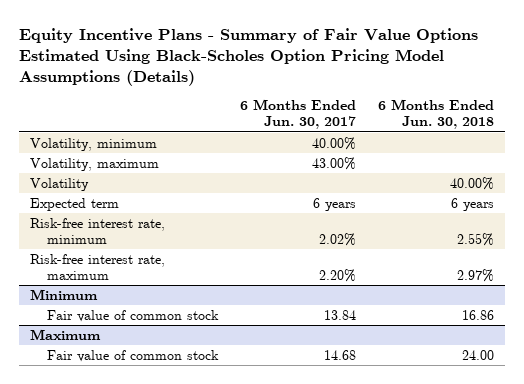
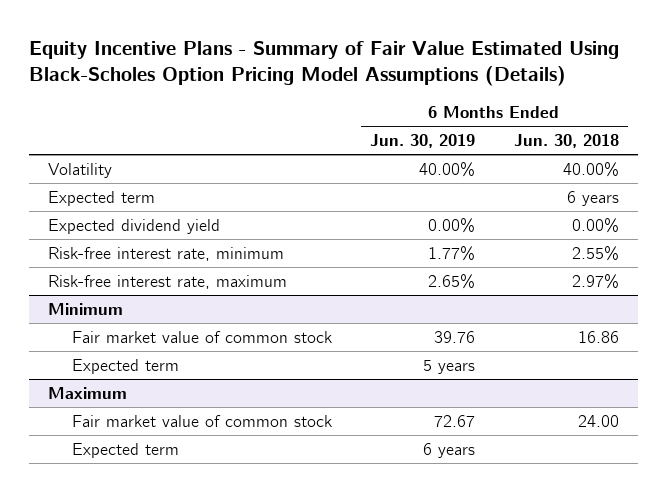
[19,28,479,86] Equity Incentive Plans - Summary of Fair Value Options Estimated Using Black-Scholes Option Pricing Model Assumptions (Details) -> [29,41,620,87] Equity Incentive Plans - Summary of Fair Value Estimated Using Black-Scholes Option Pricing Model Assumptions (Details)
[240,99,357,130] 6 Months Ended Jun. 30, 2017 -> none
none -> [370,134,476,149] Jun. 30, 2019
[30,137,158,151] Volatility, minimum -> none
[30,157,160,171] Volatility, maximum -> none
none -> [48,218,221,234] Expected dividend yield
[47,309,220,322] Fair value of common stock -> [72,330,333,343] Fair market value of common stock
none -> [72,358,180,374] Expected term
[47,349,220,362] Fair value of common stock -> [72,414,333,427] Fair market value of common stock
none -> [72,442,180,458] Expected term

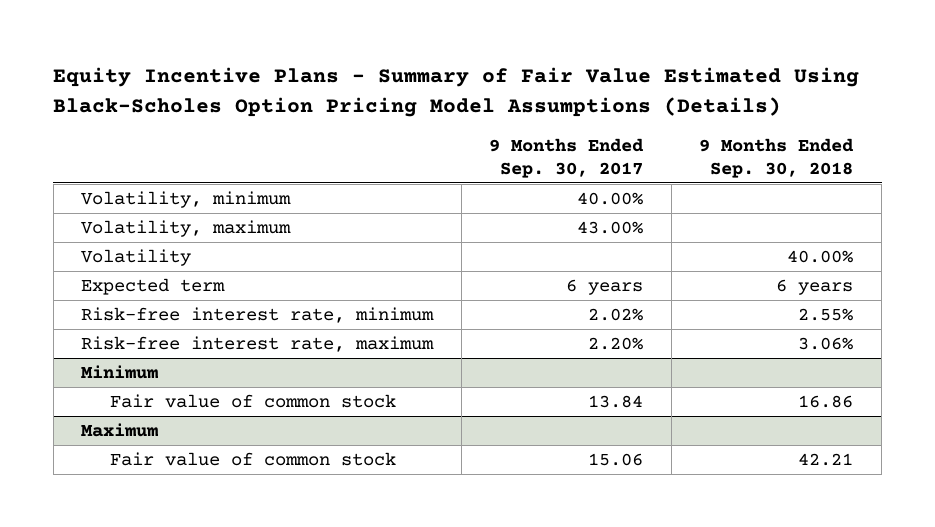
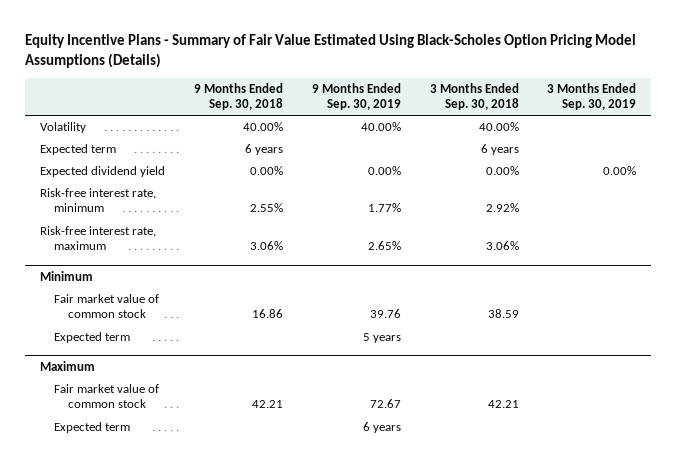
[489,137,645,178] 9 Months Ended Sep. 30, 2017 -> none
none -> [311,83,401,111] 9 Months Ended Sep. 30, 2019
none -> [429,83,519,111] 3 Months Ended Sep. 30, 2018
none -> [547,83,637,111] 3 Months Ended Sep. 30, 2019
[81,191,292,209] Volatility, minimum -> none
[81,220,292,238] Volatility, maximum -> none
none -> [39,166,165,178] Expected dividend yield
[110,394,397,409] Fair value of common stock -> [54,294,160,319] Fair market value of common stock
none -> [54,332,131,344] Expected term
[110,452,397,467] Fair value of common stock -> [54,384,160,409] Fair market value of common stock
none -> [54,422,131,434] Expected term

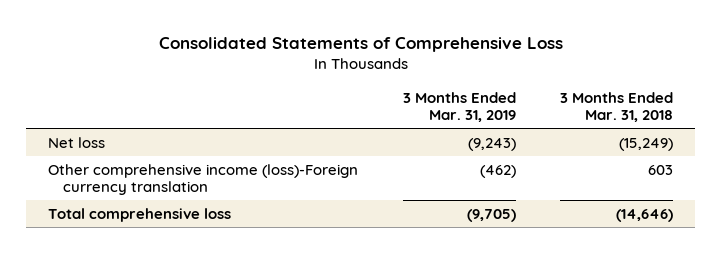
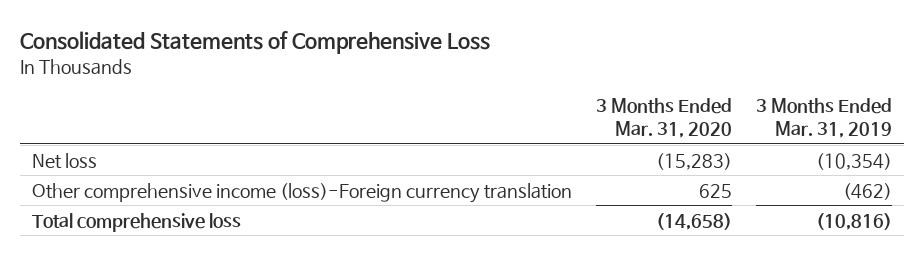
[559,91,673,122] 3 Months Ended Mar. 31, 2018 -> none
none -> [595,98,732,138] 3 Months Ended Mar. 31, 2020
[467,137,516,151] (9,243) -> [815,152,892,170] (10,354)
[466,208,516,222] (9,705) -> [815,212,892,230] (10,816)

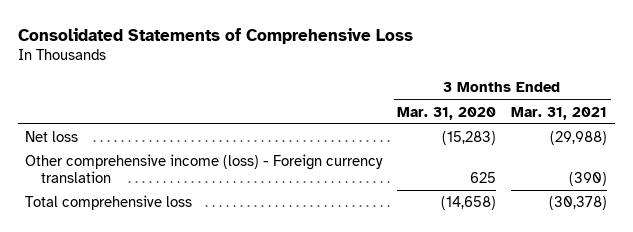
[755,98,892,138] 3 Months Ended Mar. 31, 2019 -> none
none -> [511,106,608,120] Mar. 31, 2021
[31,182,572,203] Other comprehensive income (loss)-Foreign currency translation -> [25,154,384,184] Other comprehensive income (loss) - Foreign currency translation

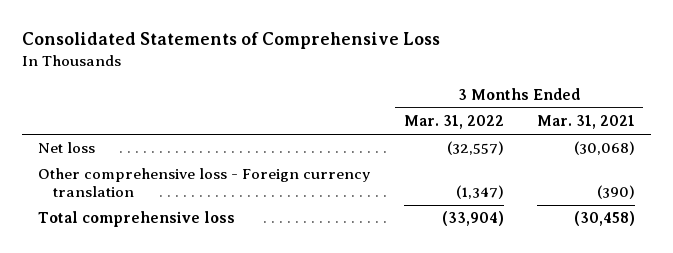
[397,106,497,120] Mar. 31, 2020 -> none
none -> [403,115,504,130] Mar. 31, 2022
[550,131,608,146] (29,988) -> [573,141,635,156] (30,068)
[25,154,384,184] Other comprehensive income (loss) - Foreign currency translation -> [38,168,371,198] Other comprehensive loss - Foreign currency translation
[549,196,608,211] (30,378) -> [573,211,635,227] (30,458)

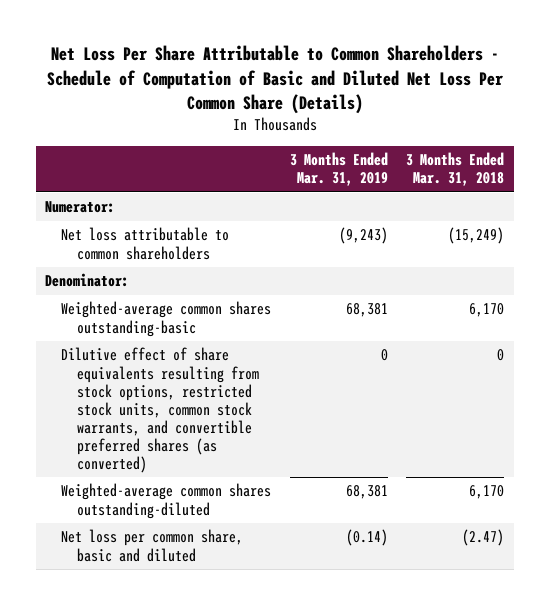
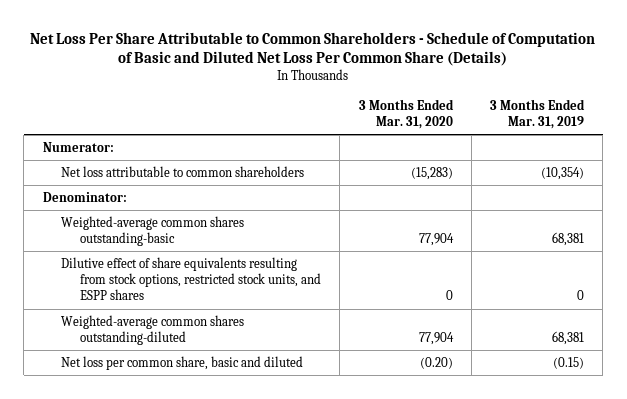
[406,152,505,187] 3 Months Ended Mar. 31, 2018 -> none
none -> [358,99,454,130] 3 Months Ended Mar. 31, 2020
[338,227,388,245] (9,243) -> [541,166,585,180] (10,354)
[60,347,259,473] Dilutive effect of share equivalents resulting from stock options, restricted stock units, common stock warrants, and convertible preferred shares (as converted) -> [61,256,322,301] Dilutive effect of share equivalents resulting from stock options, restricted stock units, and ESPP shares
[345,529,388,547] (0.14) -> [553,356,585,369] (0.15)

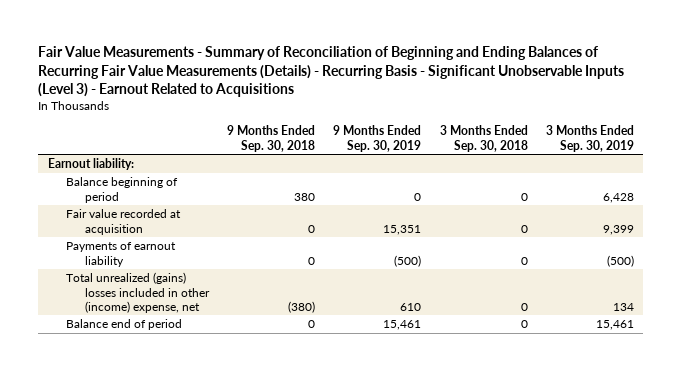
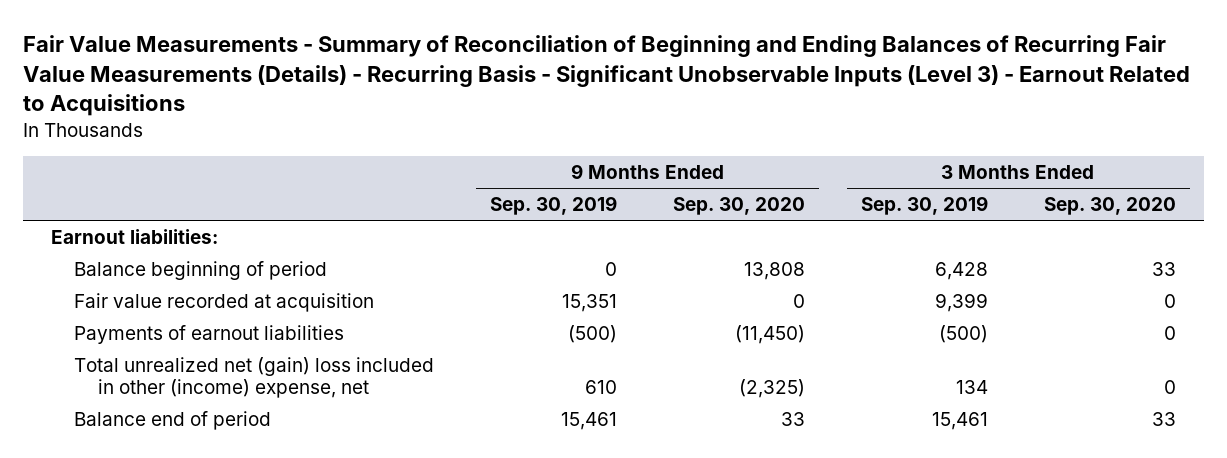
[227,125,316,152] 9 Months Ended Sep. 30, 2018 -> none
[439,125,528,152] 3 Months Ended Sep. 30, 2018 -> none
none -> [673,197,806,216] Sep. 30, 2020
none -> [1043,197,1176,216] Sep. 30, 2020
[47,158,134,171] Earnout liability: -> [50,229,218,245] Earnout liabilities:
[66,242,177,267] Payments of earnout liability -> [74,325,345,345] Payments of earnout liabilities
[66,272,210,314] Total unrealized (gains) losses included in other (income) expense, net -> [74,357,435,398] Total unrealized net (gain) loss included in other (income) expense, net

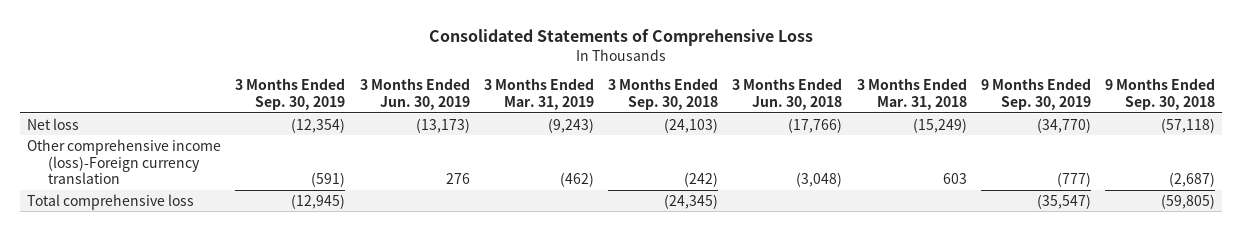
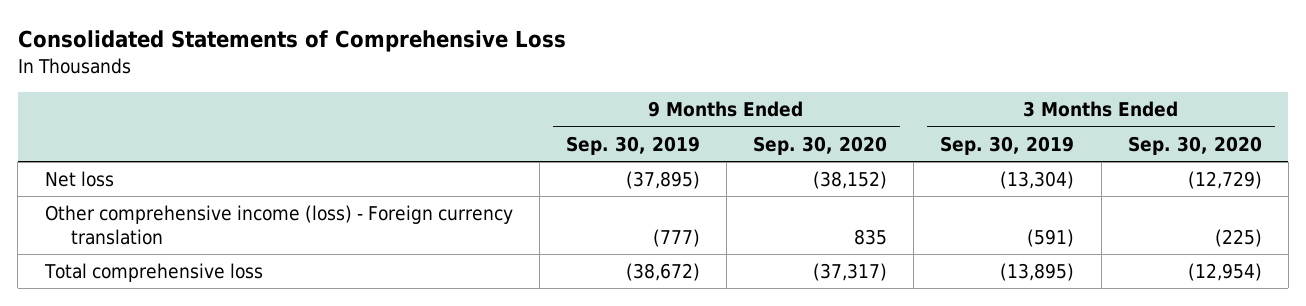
[359,78,470,111] 3 Months Ended Jun. 30, 2019 -> none
[483,78,594,111] 3 Months Ended Mar. 31, 2019 -> none
[608,78,719,111] 3 Months Ended Sep. 30, 2018 -> none
[732,78,843,111] 3 Months Ended Jun. 30, 2018 -> none
[856,78,967,111] 3 Months Ended Mar. 31, 2018 -> none
[1105,78,1216,111] 9 Months Ended Sep. 30, 2018 -> none
none -> [753,135,888,155] Sep. 30, 2020
none -> [1127,135,1262,155] Sep. 30, 2020
[291,117,346,133] (12,354) -> [1000,171,1075,190] (13,304)
[1036,117,1091,133] (34,770) -> [625,171,700,190] (37,895)
[26,138,221,185] Other comprehensive income (loss)-Foreign currency translation -> [44,205,513,245] Other comprehensive income (loss) - Foreign currency translation
[291,193,346,209] (12,945) -> [1000,263,1075,282] (13,895)
[1036,193,1091,209] (35,547) -> [625,263,700,282] (38,672)

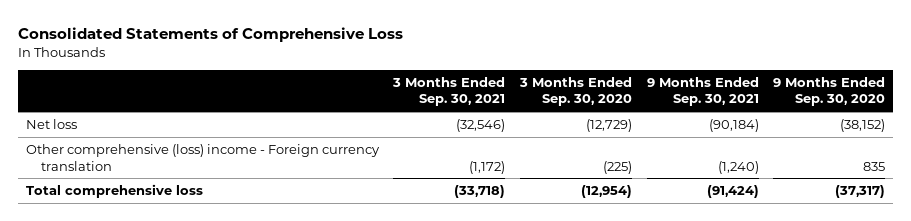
[565,135,700,155] Sep. 30, 2019 -> none
[940,135,1075,155] Sep. 30, 2019 -> none
none -> [392,76,506,107] 3 Months Ended Sep. 30, 2021
none -> [646,76,759,107] 9 Months Ended Sep. 30, 2021
[44,205,513,245] Other comprehensive income (loss) - Foreign currency translation -> [25,143,380,171] Other comprehensive (loss) income - Foreign currency translation

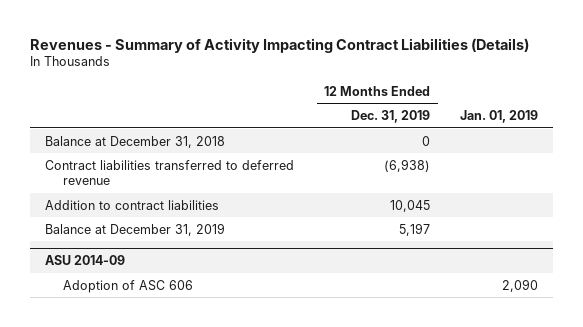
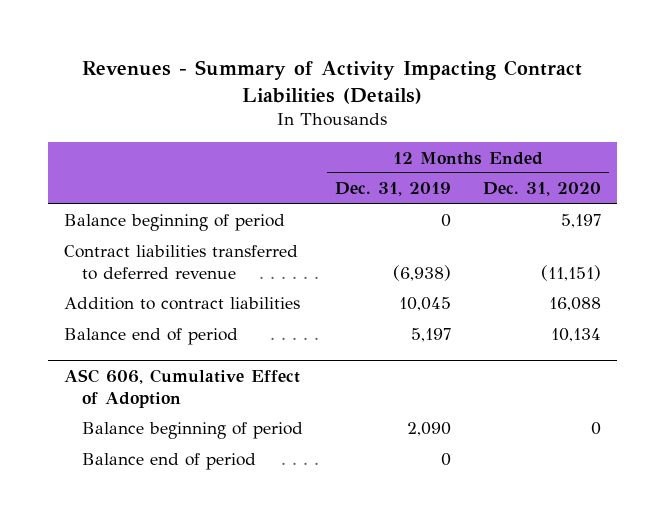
[460,109,539,123] Jan. 01, 2019 -> none
none -> [482,182,601,197] Dec. 31, 2020
[45,135,226,148] Balance at December 31, 2018 -> [63,214,285,232] Balance beginning of period
[45,255,126,266] ASU 2014-09 -> none
[62,279,193,293] Adoption of ASC 606 -> none
[45,222,226,236] Balance at December 31, 2019 -> [63,328,238,346] Balance end of period
none -> [63,369,300,408] ASC 606, Cumulative Effect of Adoption
none -> [82,422,304,440] Balance beginning of period
none -> [82,453,257,471] Balance end of period

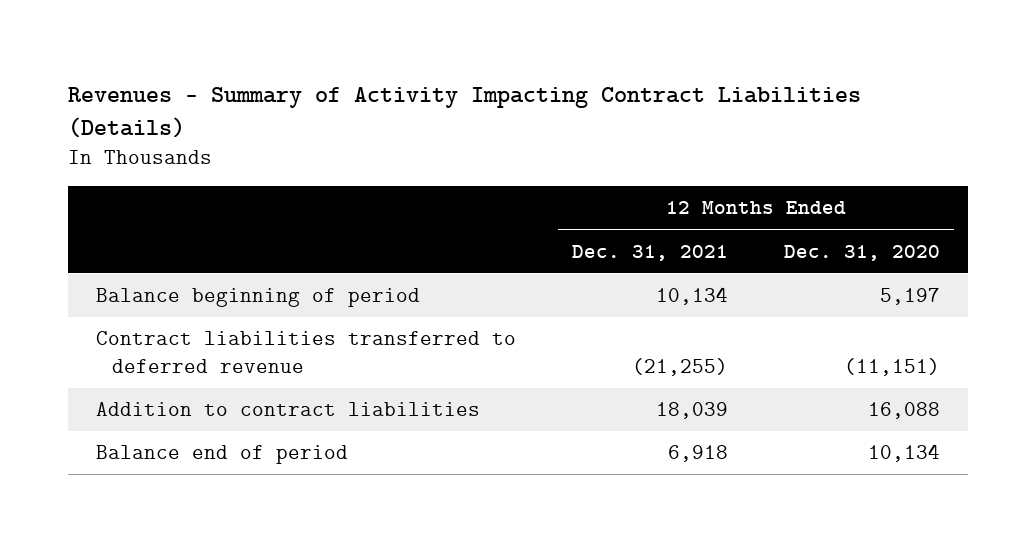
[334,182,451,197] Dec. 31, 2019 -> none
none -> [572,244,729,261] Dec. 31, 2021
[63,369,300,408] ASC 606, Cumulative Effect of Adoption -> none
[82,422,304,440] Balance beginning of period -> none
[82,453,257,471] Balance end of period -> none

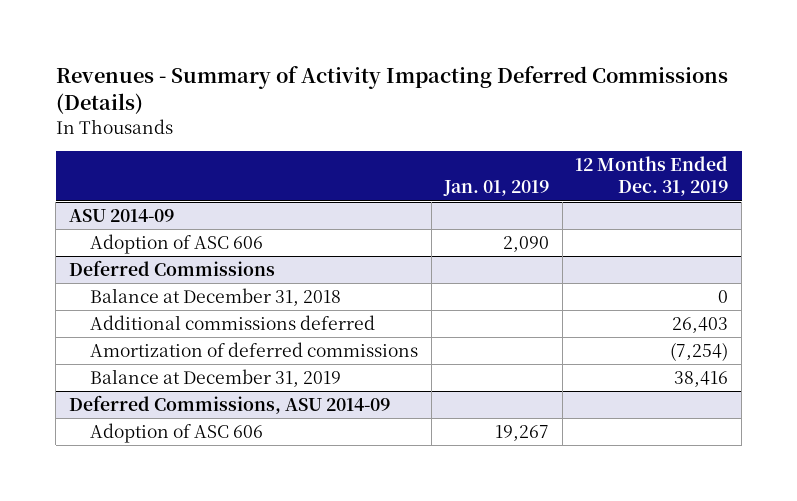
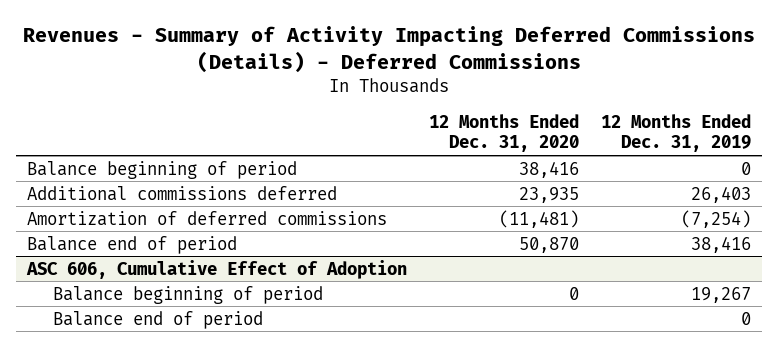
[55,66,728,115] Revenues - Summary of Activity Impacting Deferred Commissions (Details) -> [22,26,755,73] Revenues - Summary of Activity Impacting Deferred Commissions (Details) - Deferred Commissions
[443,180,550,197] Jan. 01, 2019 -> none
none -> [428,113,579,153] 12 Months Ended Dec. 31, 2020
[68,208,174,222] ASU 2014-09 -> none
[90,233,264,254] Adoption of ASC 606 -> none
[68,259,275,276] Deferred Commissions -> none
[90,287,342,306] Balance at December 31, 2018 -> [26,160,297,179] Balance beginning of period
[68,394,390,414] Deferred Commissions, ASU 2014-09 -> none
[90,422,264,443] Adoption of ASC 606 -> none
[90,368,342,387] Balance at December 31, 2019 -> [26,235,237,254] Balance end of period
none -> [25,259,407,279] ASC 606, Cumulative Effect of Adoption
none -> [52,285,323,304] Balance beginning of period
none -> [52,310,263,329] Balance end of period

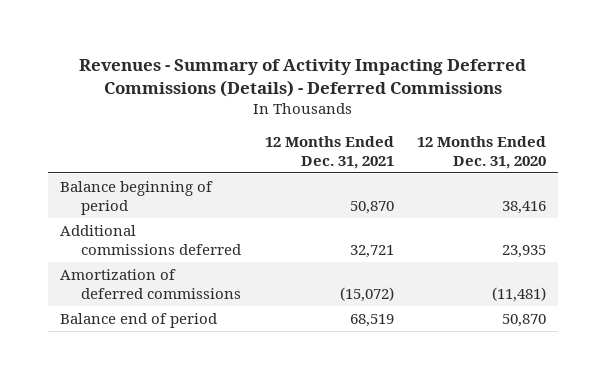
[600,113,751,153] 12 Months Ended Dec. 31, 2019 -> none
none -> [264,135,394,169] 12 Months Ended Dec. 31, 2021
[25,259,407,279] ASC 606, Cumulative Effect of Adoption -> none
[52,285,323,304] Balance beginning of period -> none
[52,310,263,329] Balance end of period -> none

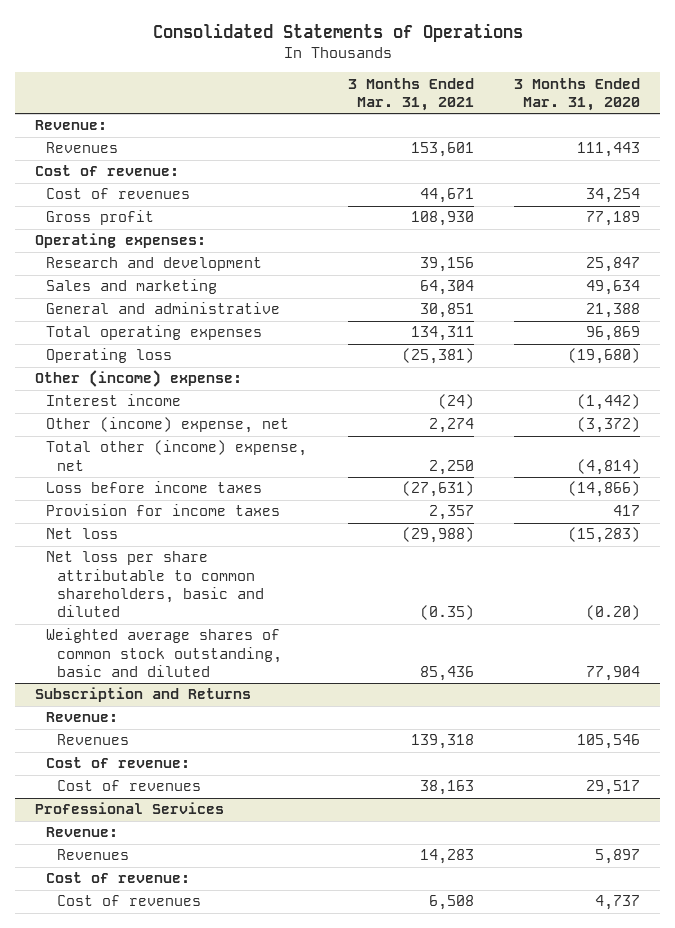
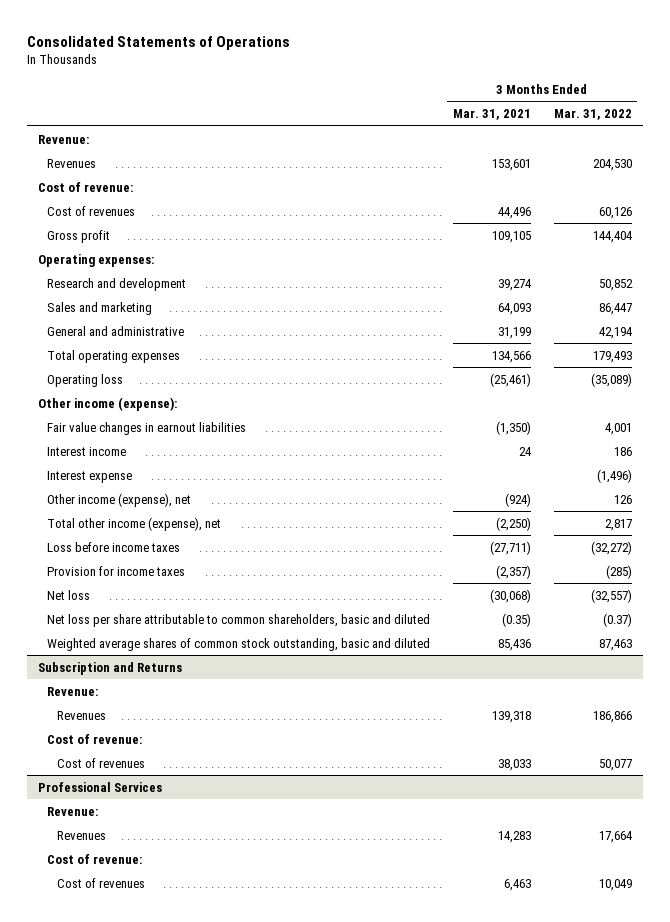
[514,77,641,112] 3 Months Ended Mar. 31, 2020 -> none
none -> [553,109,632,121] Mar. 31, 2022
[419,188,474,204] 44,671 -> [498,206,532,219] 44,496
[410,211,474,227] 108,930 -> [492,230,532,243] 109,105
[419,257,474,273] 39,156 -> [498,278,533,291] 39,274
[419,280,474,296] 64,304 -> [498,302,532,315] 64,093
[419,303,474,319] 30,851 -> [498,326,532,339] 31,199
[410,326,474,342] 134,311 -> [492,350,532,363] 134,566
[401,348,474,365] (25,381) -> [490,372,532,387] (25,461)
[35,370,243,388] Other (income) expense: -> [38,396,178,411] Other income (expense):
none -> [47,421,247,435] Fair value changes in earnout liabilities
[437,394,474,410] (24) -> [519,446,533,456] 24
none -> [47,470,133,483] Interest expense
[46,417,290,434] Other (income) expense, net -> [47,492,192,507] Other income (expense), net
[428,418,474,434] 2,274 -> [505,492,532,507] (924)
[46,440,308,471] Total other (income) expense, net -> [47,516,222,531] Total other income (expense), net
[428,459,474,475] 2,250 -> [496,516,532,531] (2,250)
[401,481,474,498] (27,631) -> [490,540,532,555] (27,711)
[428,505,474,521] 2,357 -> [496,564,532,579] (2,357)
[401,527,474,544] (29,988) -> [490,588,532,603] (30,068)
[419,780,474,796] 38,163 -> [498,758,532,771] 38,033
[428,895,474,911] 6,508 -> [504,878,532,891] 6,463

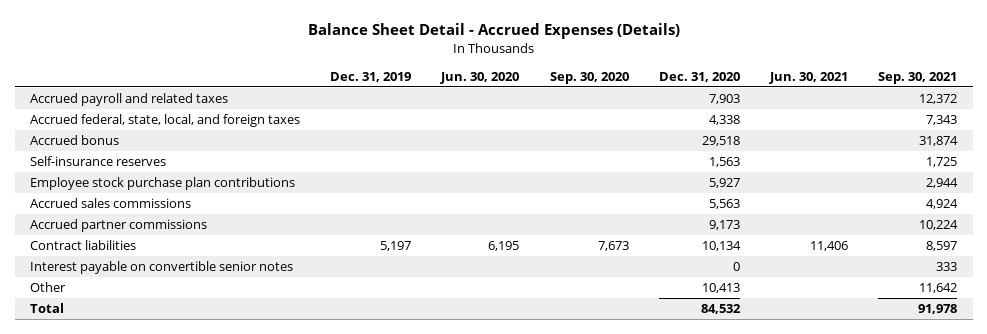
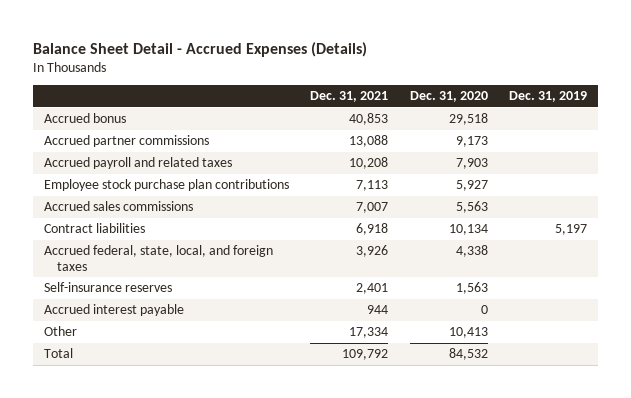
[440,72,520,85] Jun. 30, 2020 -> none
[549,72,629,85] Sep. 30, 2020 -> none
[769,72,849,85] Jun. 30, 2021 -> none
[878,72,958,85] Sep. 30, 2021 -> none
none -> [310,91,389,103] Dec. 31, 2021
[29,219,207,233] Accrued partner commissions -> [44,135,210,148] Accrued partner commissions
[29,93,228,107] Accrued payroll and related taxes -> [44,157,233,170] Accrued payroll and related taxes
[29,114,300,128] Accrued federal, state, local, and foreign taxes -> [44,245,274,271] Accrued federal, state, local, and foreign taxes
[29,156,166,167] Self-insurance reserves -> [44,282,173,293] Self-insurance reserves
[29,261,293,275] Interest payable on convertible senior notes -> [44,304,185,317] Accrued interest payable

